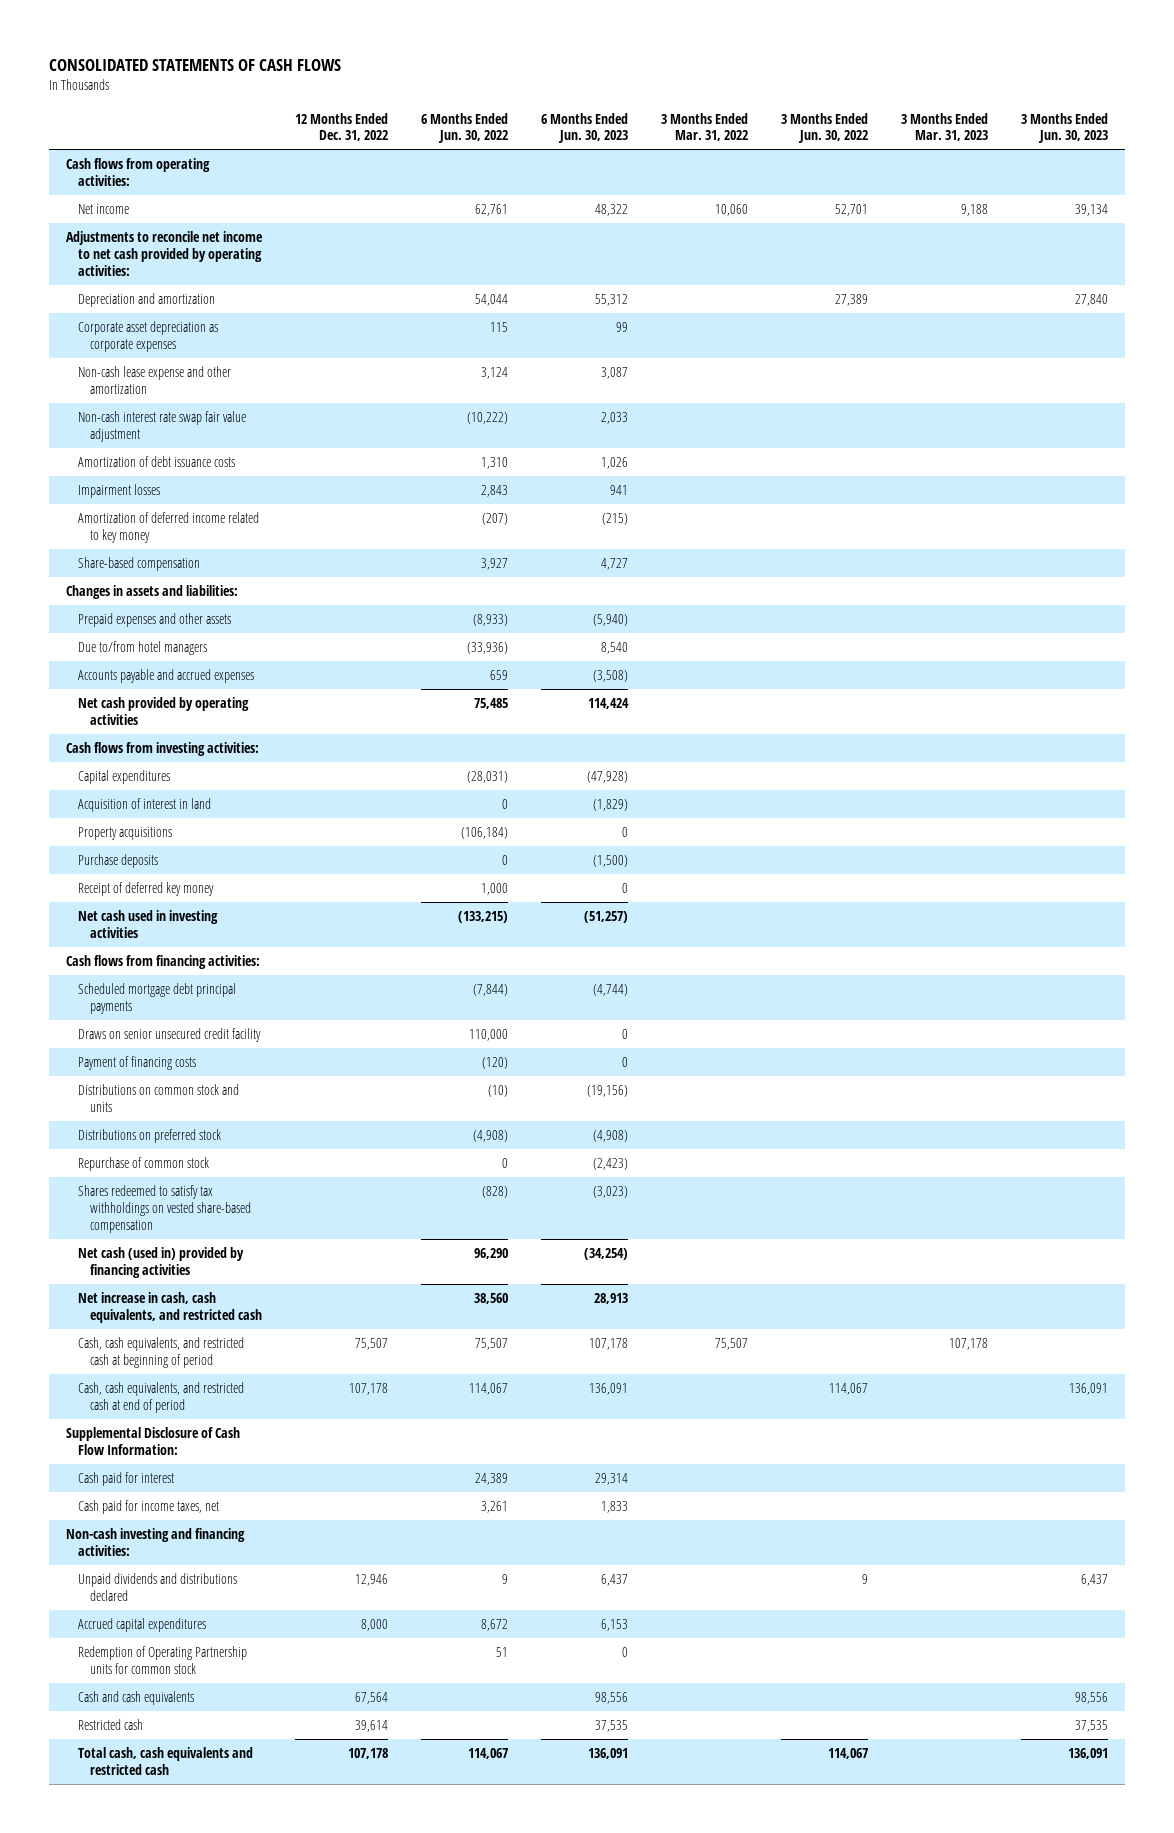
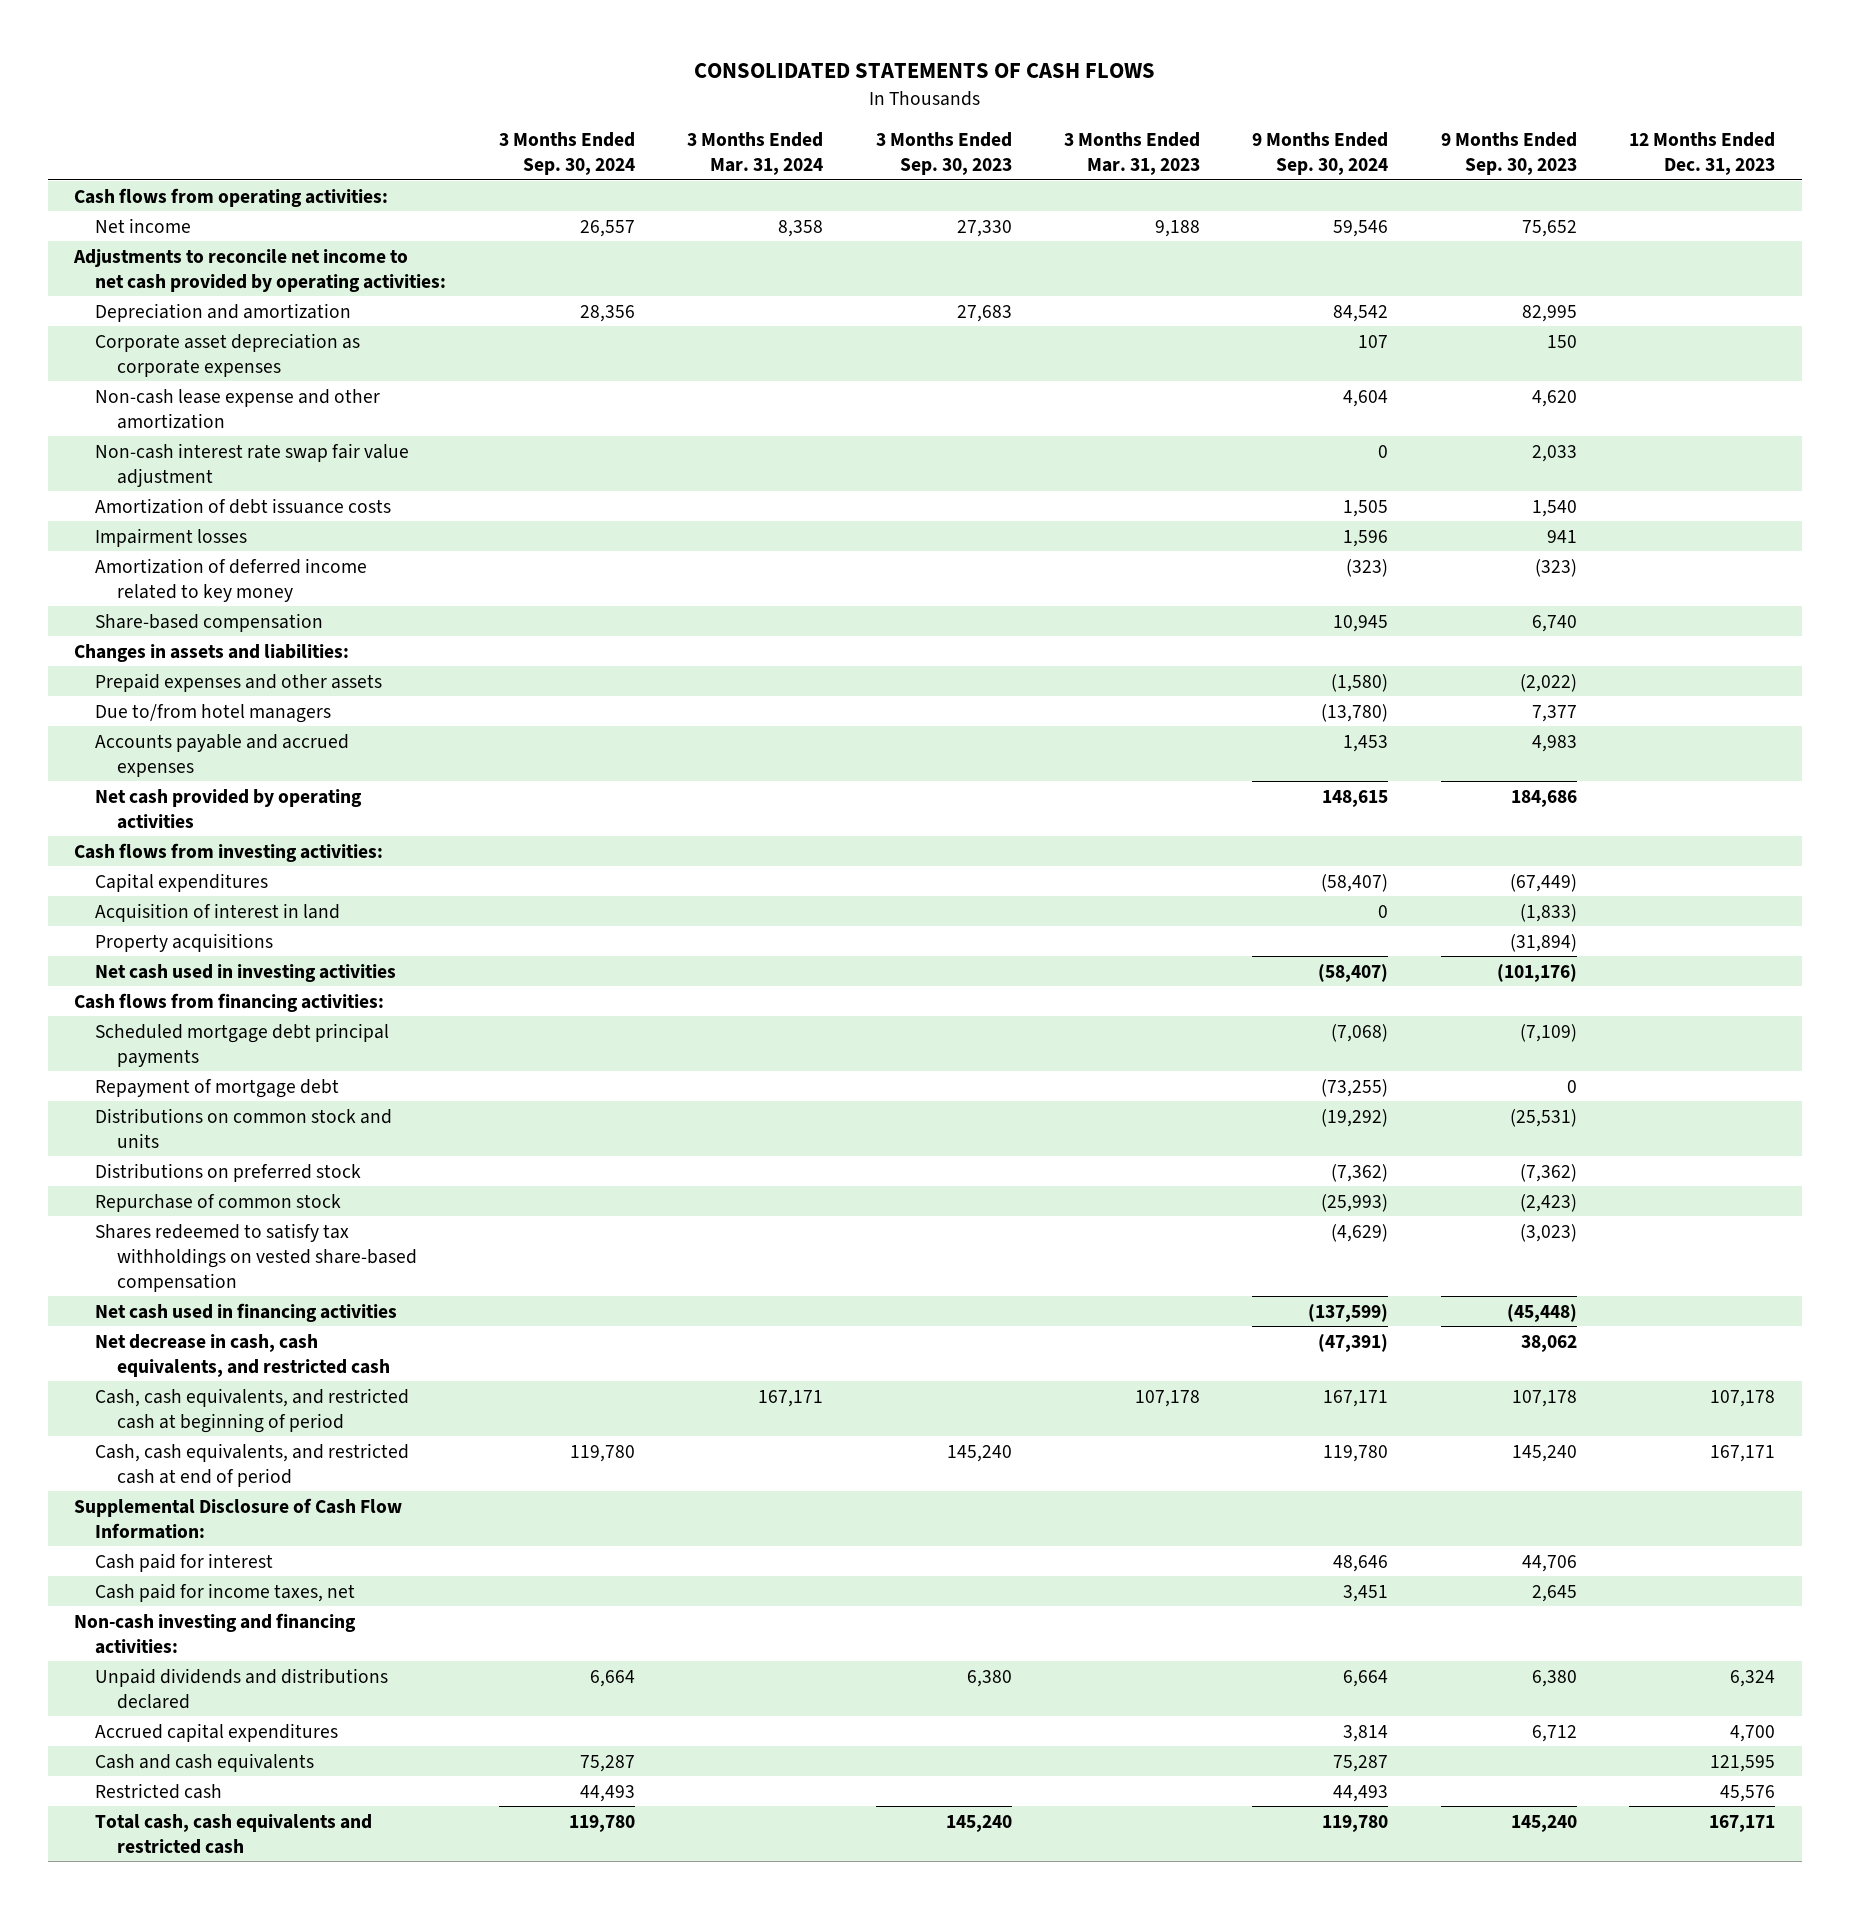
[295,112,389,142] 12 Months Ended Dec. 31, 2022 -> none
[421,112,509,144] 6 Months Ended Jun. 30, 2022 -> none
[541,112,629,144] 6 Months Ended Jun. 30, 2023 -> none
[661,112,749,142] 3 Months Ended Mar. 31, 2022 -> none
[781,112,869,144] 3 Months Ended Jun. 30, 2022 -> none
[1021,112,1109,144] 3 Months Ended Jun. 30, 2023 -> none
none -> [498,132,635,176] 3 Months Ended Sep. 30, 2024
none -> [687,132,824,176] 3 Months Ended Mar. 31, 2024
none -> [875,132,1012,176] 3 Months Ended Sep. 30, 2023
none -> [1252,132,1389,176] 9 Months Ended Sep. 30, 2024
none -> [1440,132,1577,176] 9 Months Ended Sep. 30, 2023
none -> [1629,132,1776,176] 12 Months Ended Dec. 31, 2023
[78,854,159,869] Purchase deposits -> none
[78,882,215,897] Receipt of deferred key money -> none
[78,1028,262,1043] Draws on senior unsecured credit facility -> none
[78,1056,197,1071] Payment of financing costs -> none
none -> [95,1078,340,1098] Repayment of mortgage debt
[78,1247,245,1278] Net cash (used in) provided by financing activities -> [95,1302,398,1322] Net cash used in financing activities
[78,1292,263,1323] Net increase in cash, cash equivalents, and restricted cash -> [95,1333,390,1377] Net decrease in cash, cash equivalents, and restricted cash
[78,1646,248,1674] Redemption of Operating Partnership units for common stock -> none

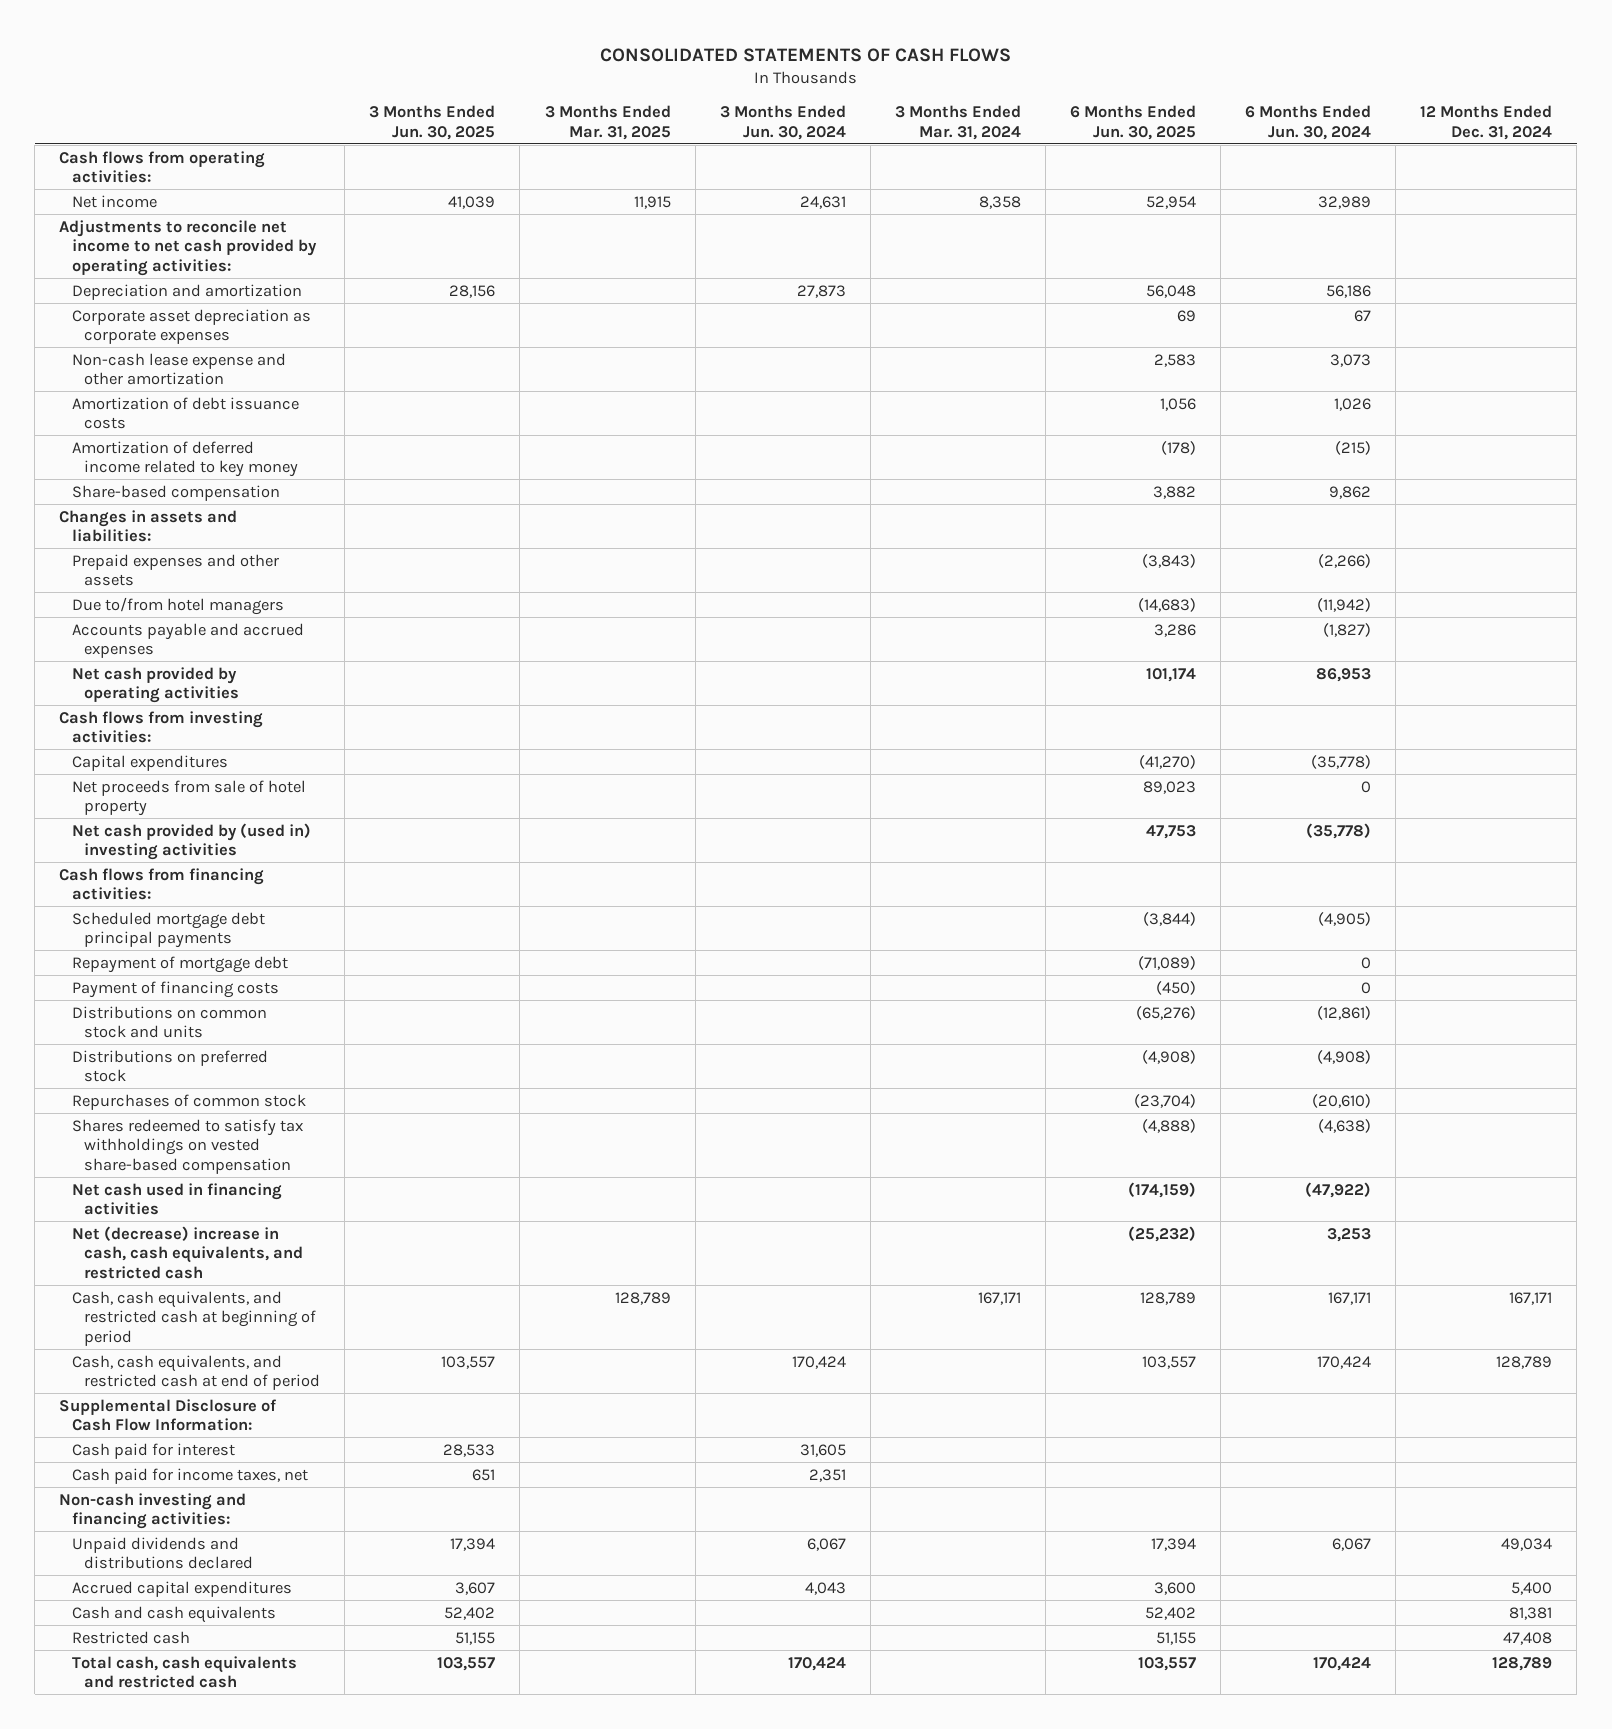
[498,132,635,176] 3 Months Ended Sep. 30, 2024 -> none
[875,132,1012,176] 3 Months Ended Sep. 30, 2023 -> none
[1064,132,1201,176] 3 Months Ended Mar. 31, 2023 -> none
[1252,132,1389,176] 9 Months Ended Sep. 30, 2024 -> none
[1440,132,1577,176] 9 Months Ended Sep. 30, 2023 -> none
[1629,132,1776,176] 12 Months Ended Dec. 31, 2023 -> none
none -> [369,105,496,140] 3 Months Ended Jun. 30, 2025
none -> [544,105,671,140] 3 Months Ended Mar. 31, 2025
none -> [719,105,846,140] 3 Months Ended Jun. 30, 2024
none -> [1069,105,1196,140] 6 Months Ended Jun. 30, 2025
none -> [1244,105,1371,140] 6 Months Ended Jun. 30, 2024
none -> [1420,105,1553,140] 12 Months Ended Dec. 31, 2024
[95,442,410,487] Non-cash interest rate swap fair value adjustment -> none
[95,527,248,547] Impairment losses -> none
[95,902,341,922] Acquisition of interest in land -> none
[95,932,274,952] Property acquisitions -> none
none -> [71,779,306,817] Net proceeds from sale of hotel property
[95,963,397,982] Net cash used in investing activities -> [71,822,311,861] Net cash provided by (used in) investing activities
none -> [71,980,279,998] Payment of financing costs
[95,1193,342,1212] Repurchase of common stock -> [71,1093,306,1110] Repurchases of common stock
[95,1333,390,1377] Net decrease in cash, cash equivalents, and restricted cash -> [71,1225,304,1279] Net (decrease) increase in cash, cash equivalents, and restricted cash

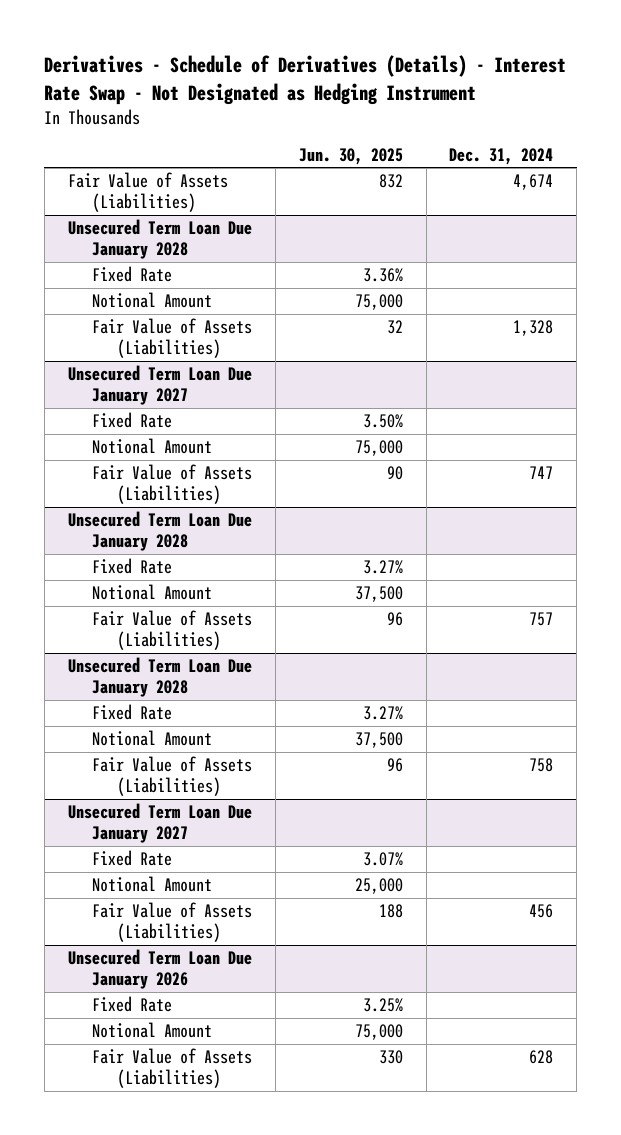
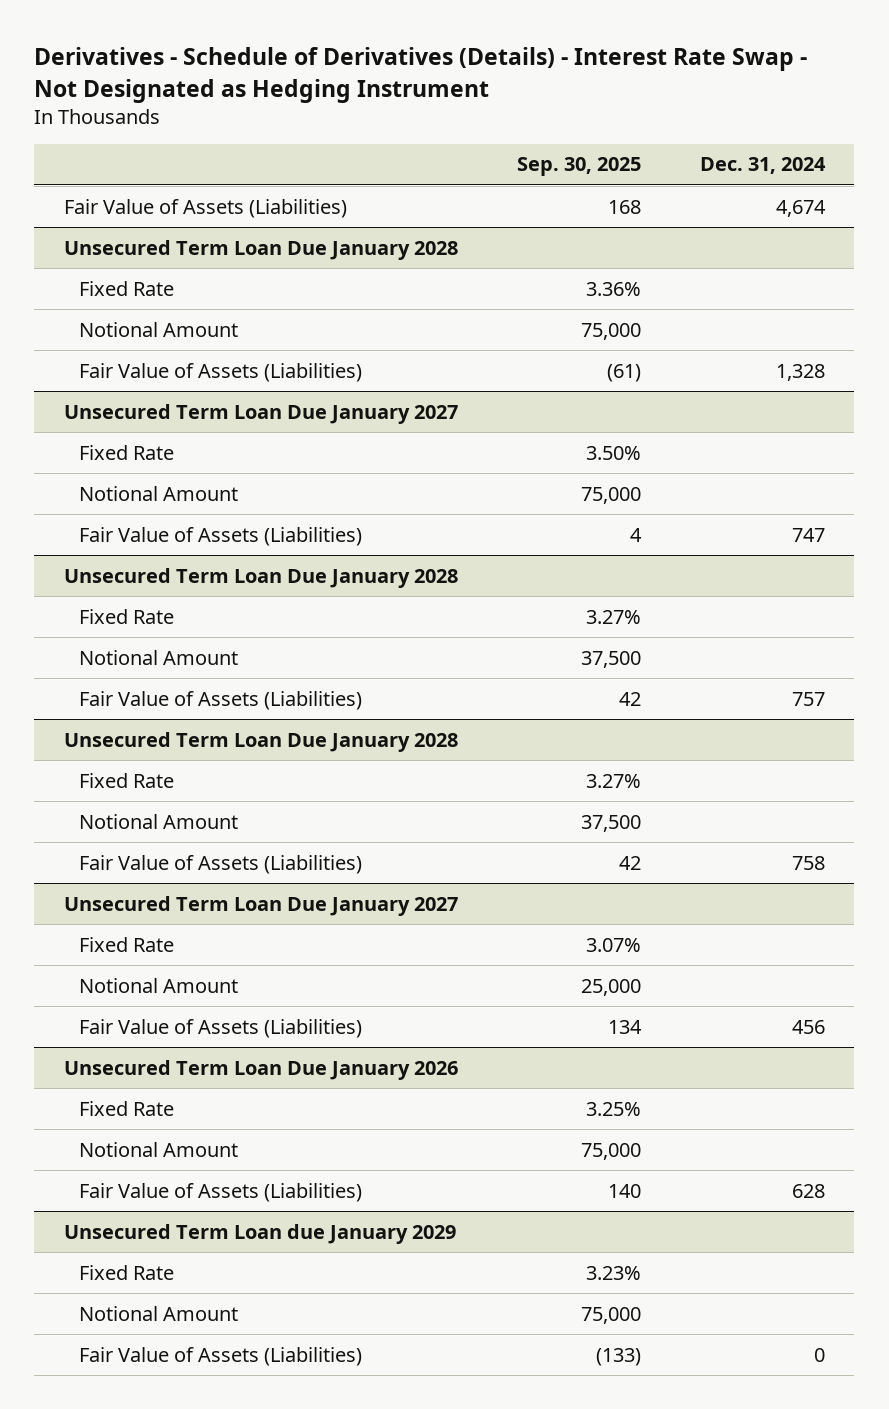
[298,147,403,165] Jun. 30, 2025 -> none
none -> [516,157,641,177] Sep. 30, 2025
none -> [63,1223,456,1244] Unsecured Term Loan due January 2029
none -> [78,1264,174,1280] Fixed Rate
none -> [78,1305,238,1321] Notional Amount
none -> [78,1346,362,1366] Fair Value of Assets (Liabilities)

